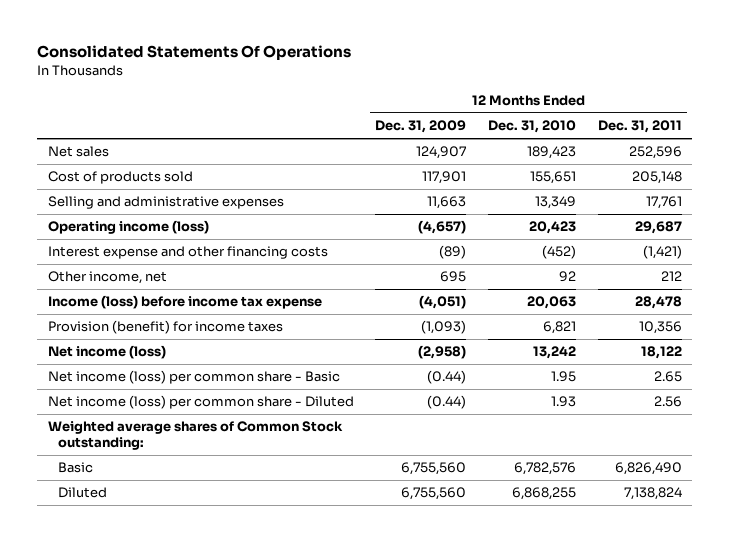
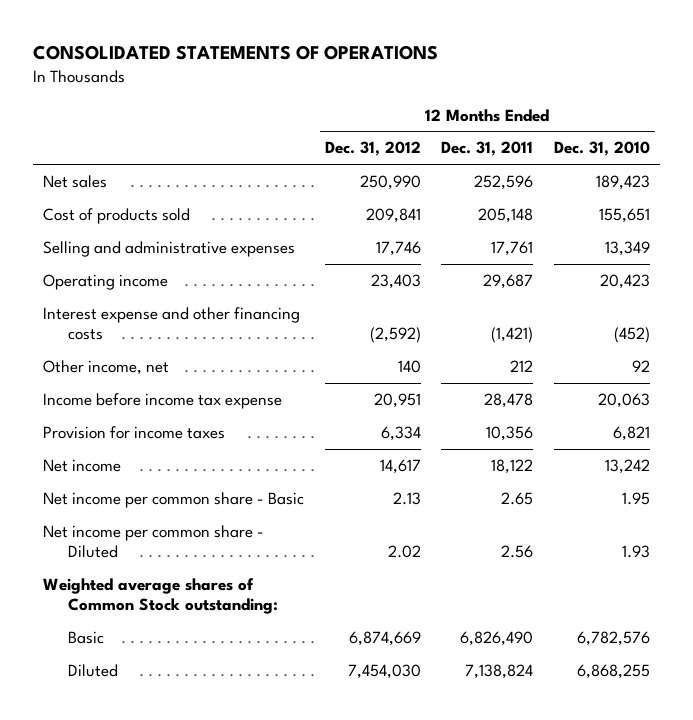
[37,45,352,61] Consolidated Statements Of Operations -> [33,45,439,61] CONSOLIDATED STATEMENTS OF OPERATIONS
[375,120,467,134] Dec. 31, 2009 -> none
none -> [324,141,421,157] Dec. 31, 2012
[47,220,209,235] Operating income (loss) -> [43,273,169,290] Operating income
[47,295,322,310] Income (loss) before income tax expense -> [43,392,283,409] Income before income tax expense
[47,320,283,335] Provision (benefit) for income taxes -> [43,425,226,439] Provision for income taxes
[47,345,166,360] Net income (loss) -> [43,458,122,472] Net income
[47,370,340,385] Net income (loss) per common share - Basic -> [43,491,305,508] Net income per common share - Basic
[47,395,354,410] Net income (loss) per common share - Diluted -> [43,524,265,558] Net income per common share - Diluted

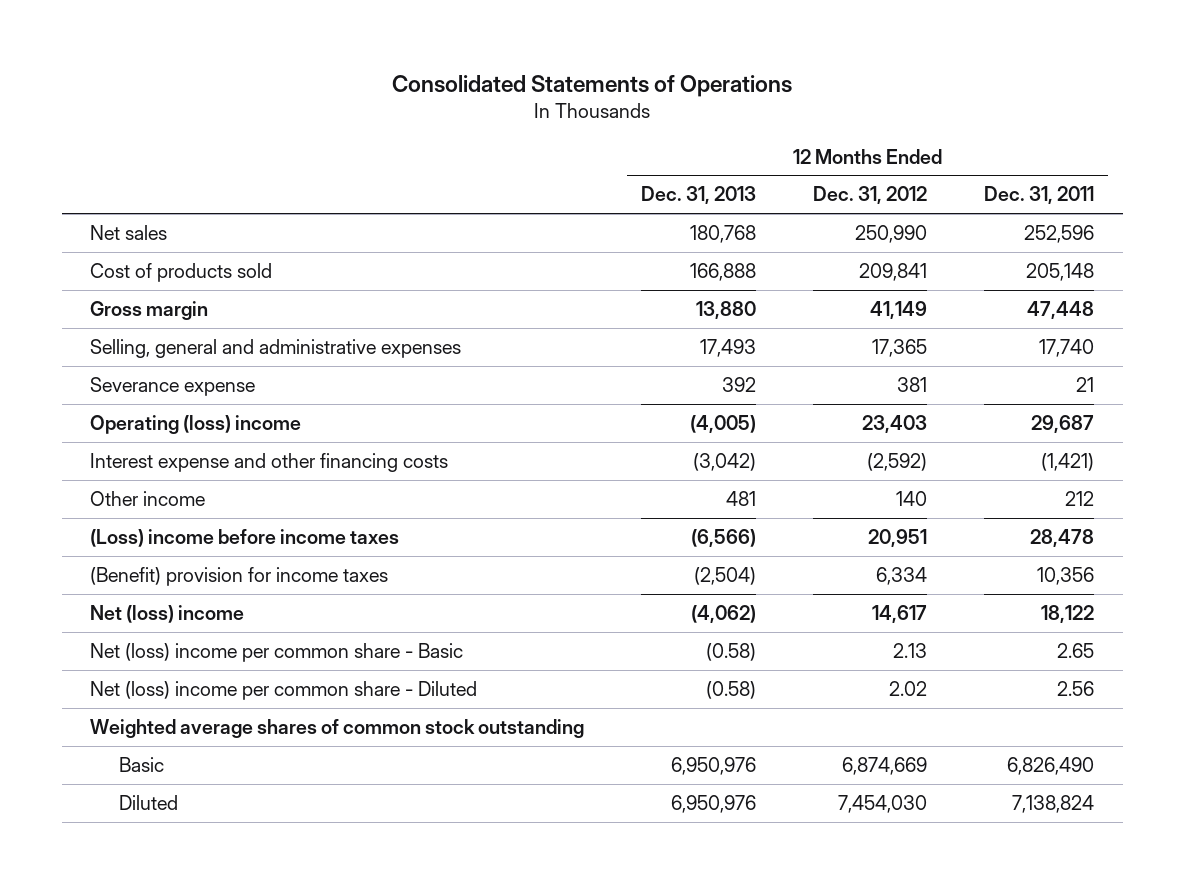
[33,45,439,61] CONSOLIDATED STATEMENTS OF OPERATIONS -> [392,74,793,97] Consolidated Statements of Operations
[554,141,651,157] Dec. 31, 2010 -> none
none -> [641,186,757,205] Dec. 31, 2013
none -> [90,301,209,321] Gross margin
[43,240,296,257] Selling and administrative expenses -> [90,339,462,359] Selling, general and administrative expenses
[375,240,421,256] 17,746 -> [872,339,928,358] 17,365
[491,240,534,256] 17,761 -> [1039,339,1095,358] 17,740
none -> [90,377,256,397] Severance expense
[43,273,169,290] Operating income -> [90,415,302,435] Operating (loss) income
[43,359,170,375] Other income, net -> [90,491,206,507] Other income
[43,392,283,409] Income before income tax expense -> [90,529,400,548] (Loss) income before income taxes
[43,425,226,439] Provision for income taxes -> [90,567,389,587] (Benefit) provision for income taxes
[43,458,122,472] Net income -> [90,605,245,624] Net (loss) income
[43,491,305,508] Net income per common share - Basic -> [90,643,464,663] Net (loss) income per common share - Basic
[43,524,265,558] Net income per common share - Diluted -> [90,681,478,701] Net (loss) income per common share - Diluted
[43,577,278,614] Weighted average shares of Common Stock outstanding: -> [90,719,585,739] Weighted average shares of common stock outstanding

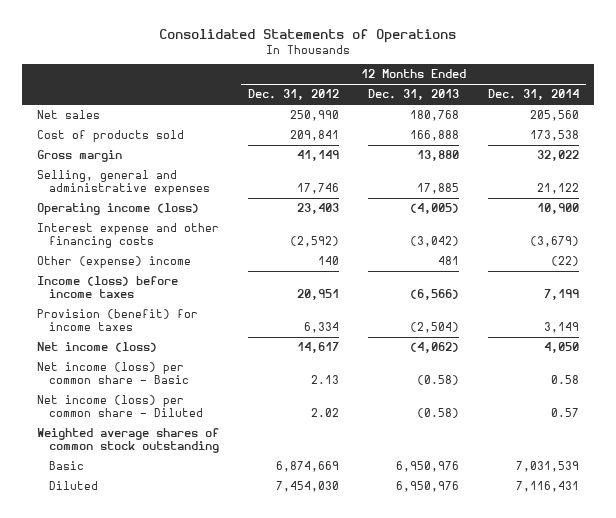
[984,186,1095,205] Dec. 31, 2011 -> none
none -> [488,89,580,101] Dec. 31, 2014
[90,377,256,397] Severance expense -> none
[700,339,757,358] 17,493 -> [417,183,460,195] 17,885
[872,339,928,358] 17,365 -> [296,183,339,195] 17,746
[90,415,302,435] Operating (loss) income -> [36,203,199,216] Operating income (loss)
[90,491,206,507] Other income -> [36,256,191,269] Other (expense) income
[90,529,400,548] (Loss) income before income taxes -> [36,276,178,299] Income (loss) before income taxes
[90,567,389,587] (Benefit) provision for income taxes -> [36,309,198,332] Provision (benefit) for income taxes
[90,605,245,624] Net (loss) income -> [36,342,157,353] Net income (loss)
[90,643,464,663] Net (loss) income per common share - Basic -> [36,362,189,385] Net income (loss) per common share - Basic
[90,681,478,701] Net (loss) income per common share - Diluted -> [36,395,203,418] Net income (loss) per common share - Diluted

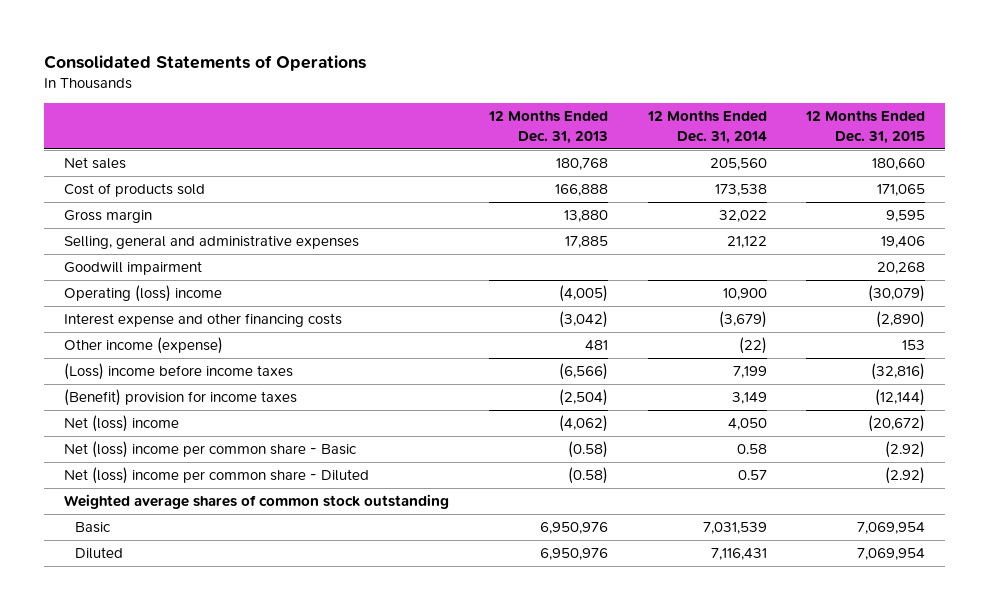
[247,89,339,101] Dec. 31, 2012 -> none
none -> [805,110,926,144] 12 Months Ended Dec. 31, 2015
none -> [64,261,203,276] Goodwill impairment
[36,203,199,216] Operating income (loss) -> [64,285,223,303] Operating (loss) income
[36,256,191,269] Other (expense) income -> [64,337,224,355] Other income (expense)
[36,276,178,299] Income (loss) before income taxes -> [64,363,294,381] (Loss) income before income taxes
[36,309,198,332] Provision (benefit) for income taxes -> [64,389,298,407] (Benefit) provision for income taxes
[36,342,157,353] Net income (loss) -> [64,415,180,433] Net (loss) income
[36,362,189,385] Net income (loss) per common share - Basic -> [64,441,358,459] Net (loss) income per common share - Basic
[36,395,203,418] Net income (loss) per common share - Diluted -> [64,467,370,485] Net (loss) income per common share - Diluted

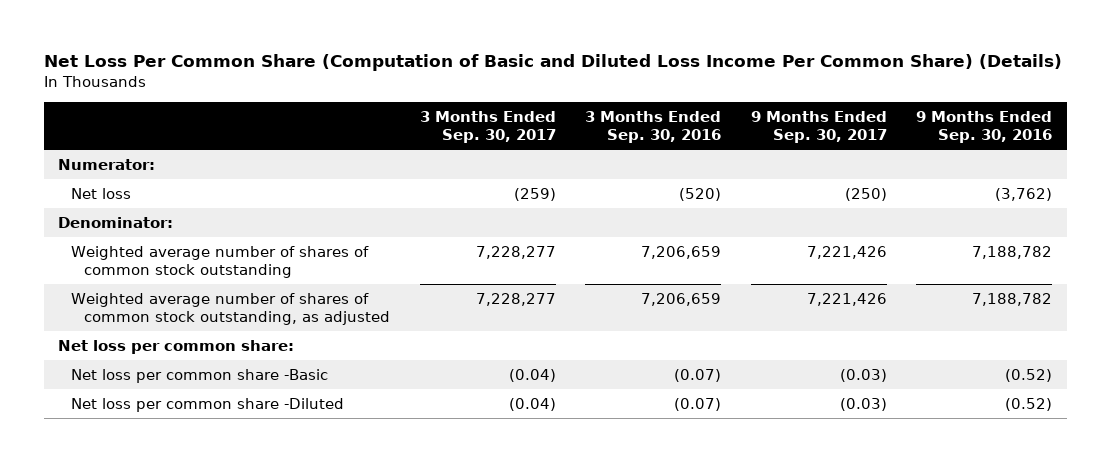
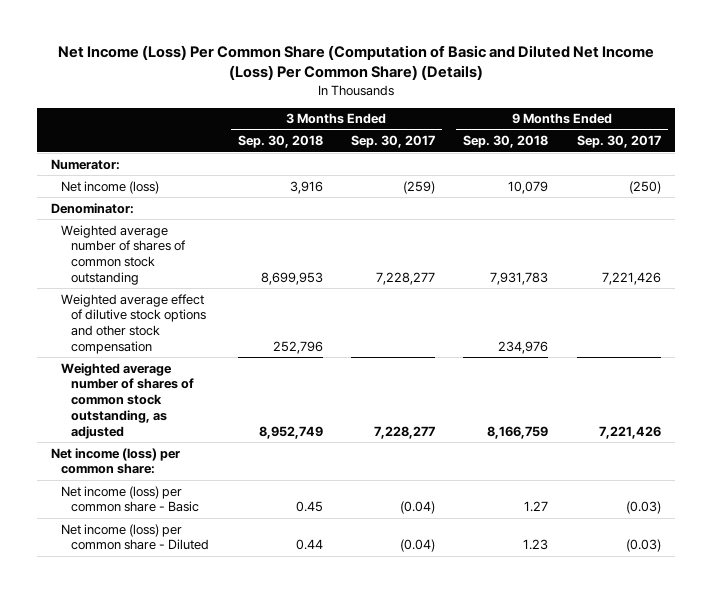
[43,53,1062,71] Net Loss Per Common Share (Computation of Basic and Diluted Loss Income Per Common Share) (Details) -> [57,45,654,81] Net Income (Loss) Per Common Share (Computation of Basic and Diluted Net Income (Loss) Per Common Share) (Details)
[585,110,722,144] 3 Months Ended Sep. 30, 2016 -> none
[916,110,1053,144] 9 Months Ended Sep. 30, 2016 -> none
none -> [237,135,323,149] Sep. 30, 2018
none -> [463,135,549,149] Sep. 30, 2018
[71,187,132,199] Net loss -> [61,180,160,194] Net income (loss)
none -> [61,293,207,354] Weighted average effect of dilutive stock options and other stock compensation
[58,339,295,354] Net loss per common share: -> [50,447,180,475] Net income (loss) per common share:
[71,368,329,383] Net loss per common share -Basic -> [61,485,200,513] Net income (loss) per common share - Basic
[71,397,345,412] Net loss per common share -Diluted -> [61,523,210,551] Net income (loss) per common share - Diluted

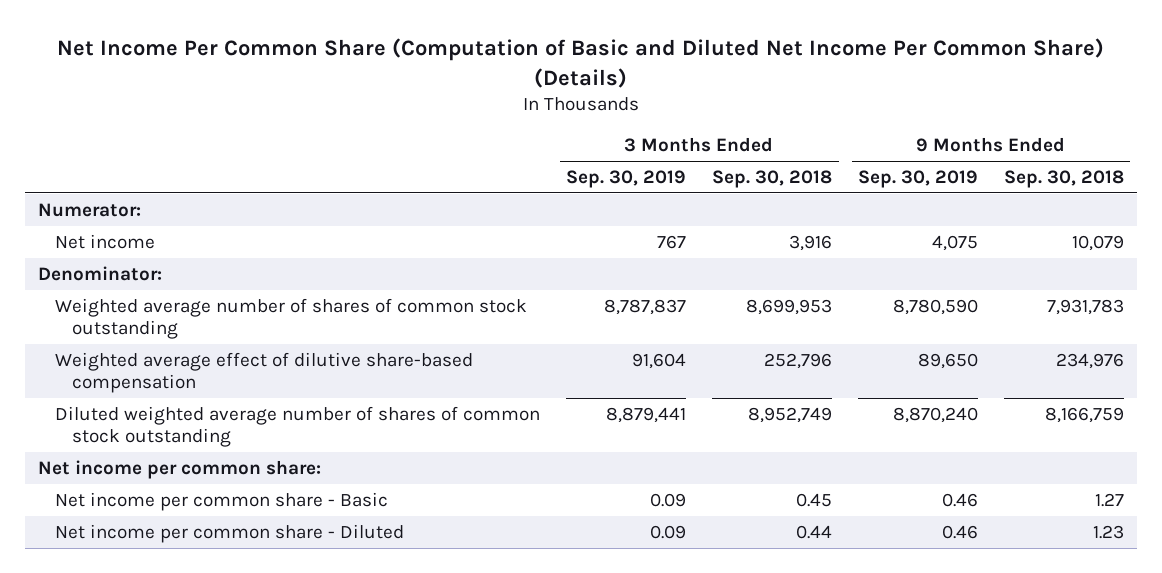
[57,45,654,81] Net Income (Loss) Per Common Share (Computation of Basic and Diluted Net Income (Loss) Per Common Share) (Details) -> [57,37,1105,88] Net Income Per Common Share (Computation of Basic and Diluted Net Income Per Common Share) (Details)
[350,135,435,149] Sep. 30, 2017 -> none
[576,135,661,149] Sep. 30, 2017 -> none
none -> [566,169,687,188] Sep. 30, 2019
none -> [857,169,978,188] Sep. 30, 2019
[61,180,160,194] Net income (loss) -> [55,233,156,249] Net income
[61,293,207,354] Weighted average effect of dilutive stock options and other stock compensation -> [55,351,474,394] Weighted average effect of dilutive share-based compensation
[61,362,195,439] Weighted average number of shares of common stock outstanding, as adjusted -> [55,405,541,448] Diluted weighted average number of shares of common stock outstanding
[50,447,180,475] Net income (loss) per common share: -> [38,459,322,479] Net income per common share:
[61,485,200,513] Net income (loss) per common share - Basic -> [55,491,389,511] Net income per common share - Basic
[61,523,210,551] Net income (loss) per common share - Diluted -> [55,523,405,543] Net income per common share - Diluted

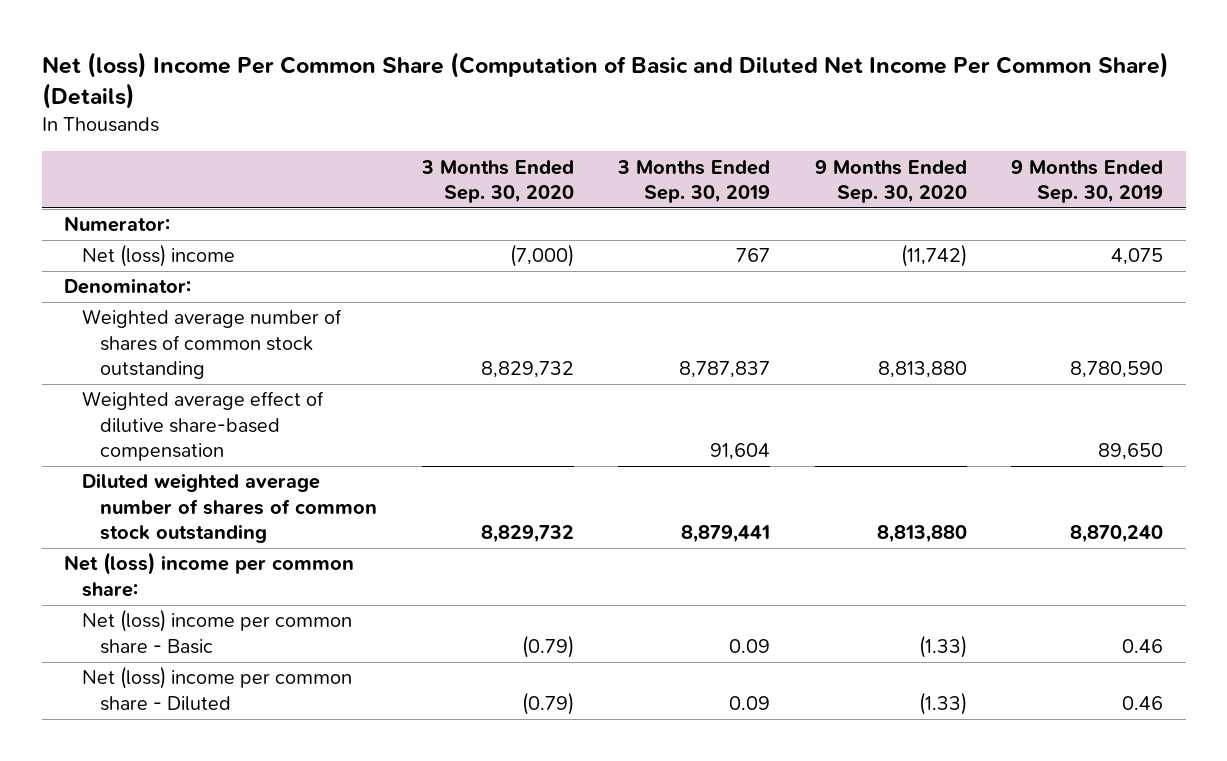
[57,37,1105,88] Net Income Per Common Share (Computation of Basic and Diluted Net Income Per Common Share) (Details) -> [41,51,1169,110] Net (loss) Income Per Common Share (Computation of Basic and Diluted Net Income Per Common Share) (Details)
[712,169,833,188] Sep. 30, 2018 -> none
[1003,169,1124,188] Sep. 30, 2018 -> none
none -> [420,159,574,204] 3 Months Ended Sep. 30, 2020
none -> [814,159,967,204] 9 Months Ended Sep. 30, 2020
[55,233,156,249] Net income -> [82,244,236,268] Net (loss) income
[38,459,322,479] Net income per common share: -> [64,552,355,597] Net (loss) income per common share:
[55,491,389,511] Net income per common share - Basic -> [82,609,353,654] Net (loss) income per common share - Basic
[55,523,405,543] Net income per common share - Diluted -> [82,666,353,711] Net (loss) income per common share - Diluted

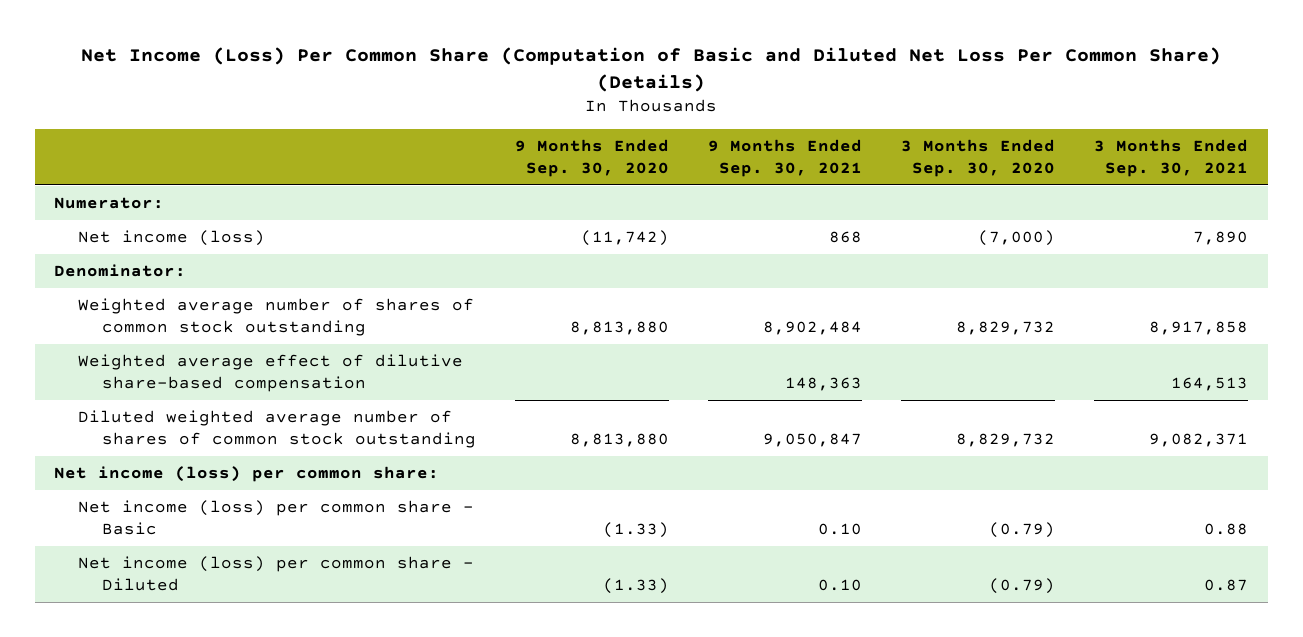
[41,51,1169,110] Net (loss) Income Per Common Share (Computation of Basic and Diluted Net Income Per Common Share) (Details) -> [81,47,1222,93] Net Income (Loss) Per Common Share (Computation of Basic and Diluted Net Loss Per Common Share) (Details)
[617,159,771,204] 3 Months Ended Sep. 30, 2019 -> none
[1011,159,1164,204] 9 Months Ended Sep. 30, 2019 -> none
none -> [708,138,863,177] 9 Months Ended Sep. 30, 2021
none -> [1094,138,1249,177] 3 Months Ended Sep. 30, 2021
[82,244,236,268] Net (loss) income -> [78,230,266,247] Net income (loss)
[64,552,355,597] Net (loss) income per common share: -> [54,466,440,483] Net income (loss) per common share:
[82,609,353,654] Net (loss) income per common share - Basic -> [78,500,475,535] Net income (loss) per common share - Basic
[82,666,353,711] Net (loss) income per common share - Diluted -> [78,556,475,591] Net income (loss) per common share - Diluted

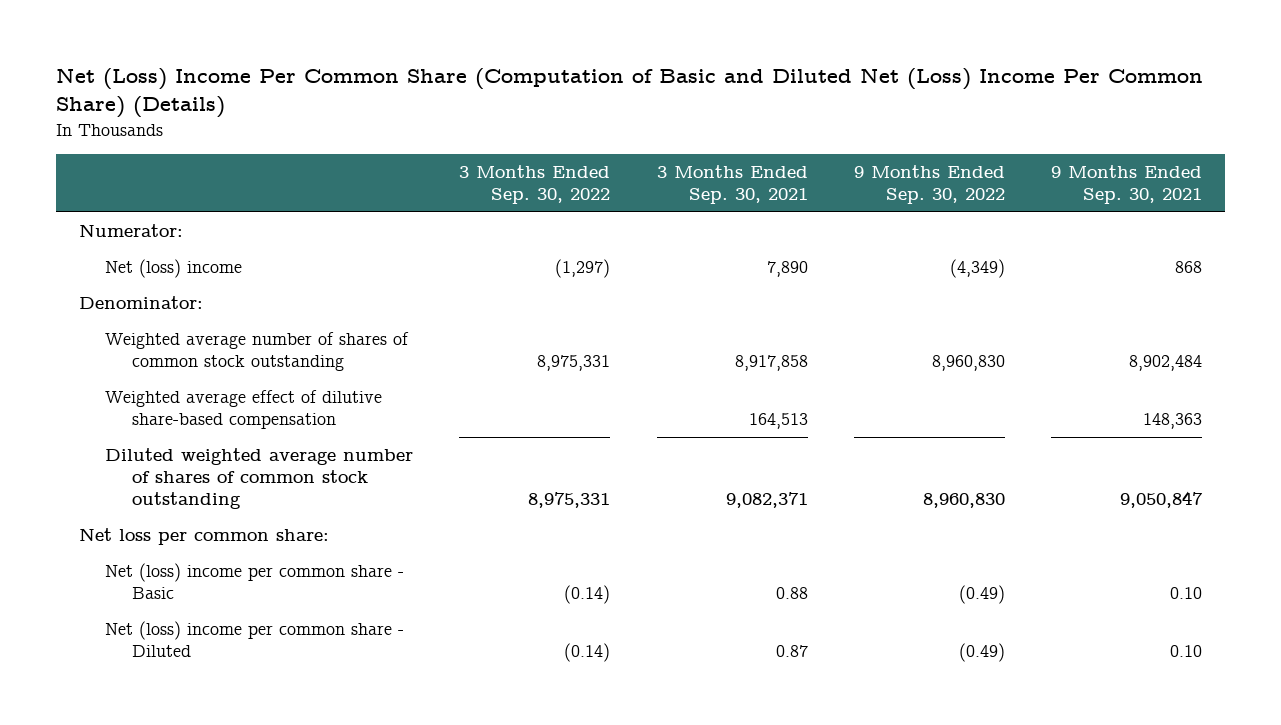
[81,47,1222,93] Net Income (Loss) Per Common Share (Computation of Basic and Diluted Net Loss Per Common Share) (Details) -> [55,68,1203,119] Net (Loss) Income Per Common Share (Computation of Basic and Diluted Net (Loss) Income Per Common Share) (Details)
[515,138,670,177] 9 Months Ended Sep. 30, 2020 -> none
[901,138,1056,177] 3 Months Ended Sep. 30, 2020 -> none
none -> [459,164,611,204] 3 Months Ended Sep. 30, 2022
none -> [853,164,1005,204] 9 Months Ended Sep. 30, 2022
[78,230,266,247] Net income (loss) -> [105,259,243,279] Net (loss) income
[54,466,440,483] Net income (loss) per common share: -> [78,528,329,546] Net loss per common share:
[78,500,475,535] Net income (loss) per common share - Basic -> [105,563,405,600] Net (loss) income per common share - Basic
[78,556,475,591] Net income (loss) per common share - Diluted -> [105,621,405,658] Net (loss) income per common share - Diluted

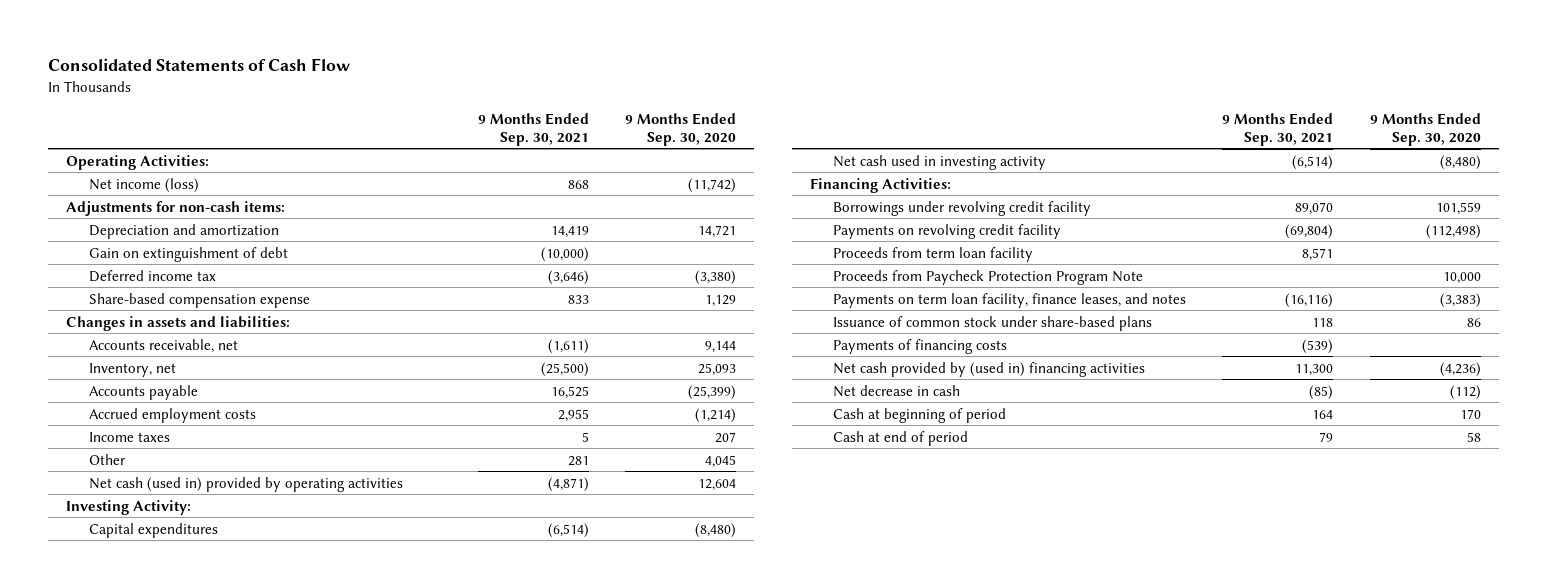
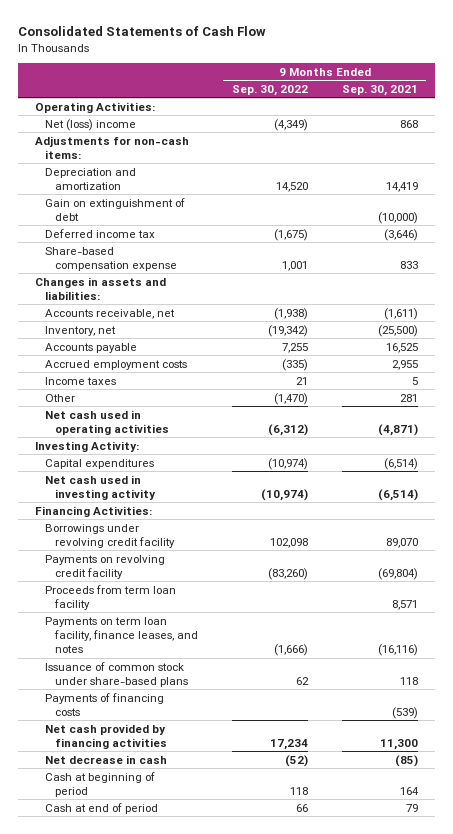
[625,112,737,146] 9 Months Ended Sep. 30, 2020 -> none
none -> [231,84,308,96] Sep. 30, 2022
[88,177,199,193] Net income (loss) -> [44,118,136,131] Net (loss) income
[88,476,403,492] Net cash (used in) provided by operating activities -> [44,409,169,435] Net cash used in operating activities
[833,269,1144,285] Proceeds from Paycheck Protection Program Note -> none
[833,361,1146,377] Net cash provided by (used in) financing activities -> [44,723,167,749] Net cash provided by financing activities

